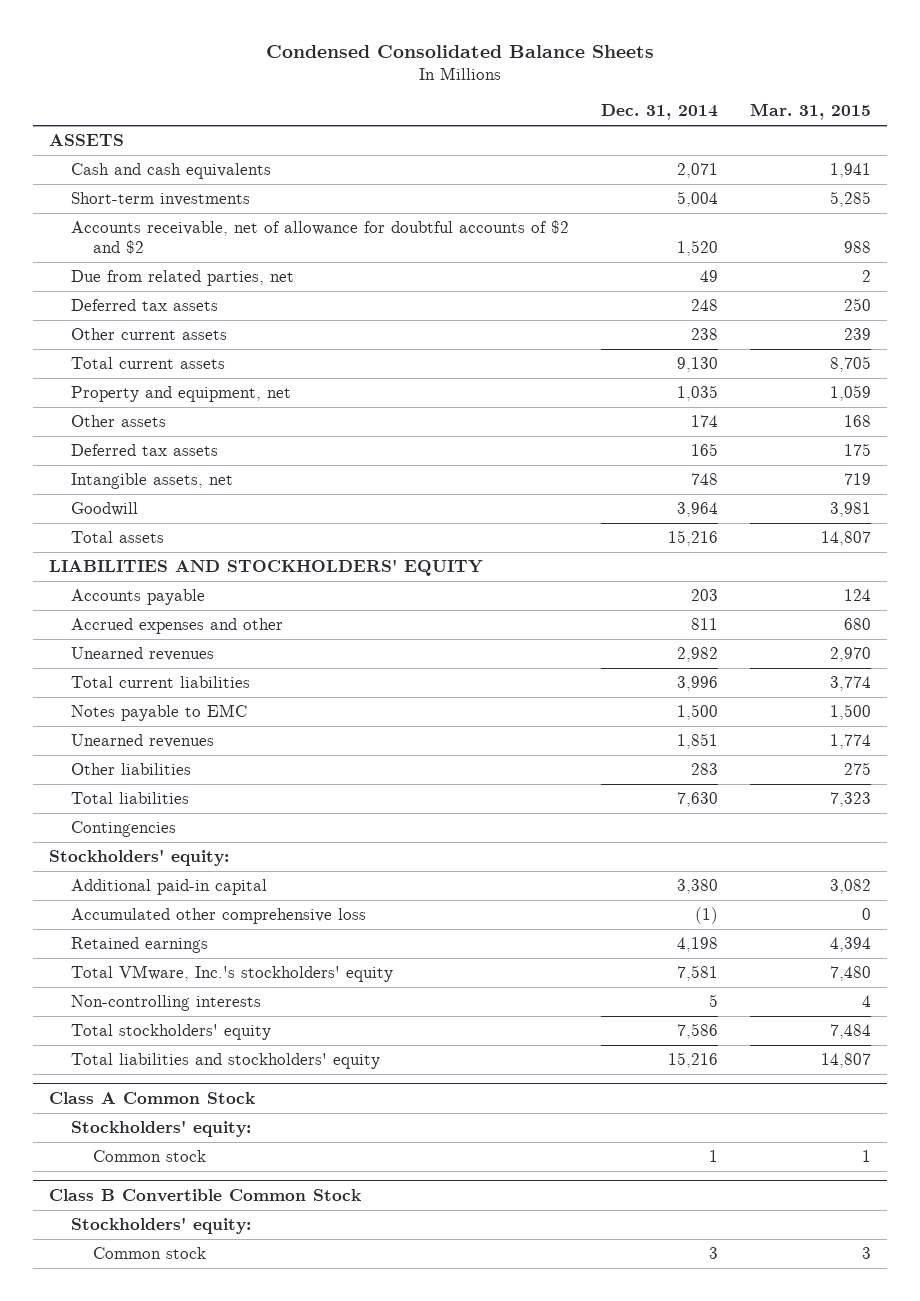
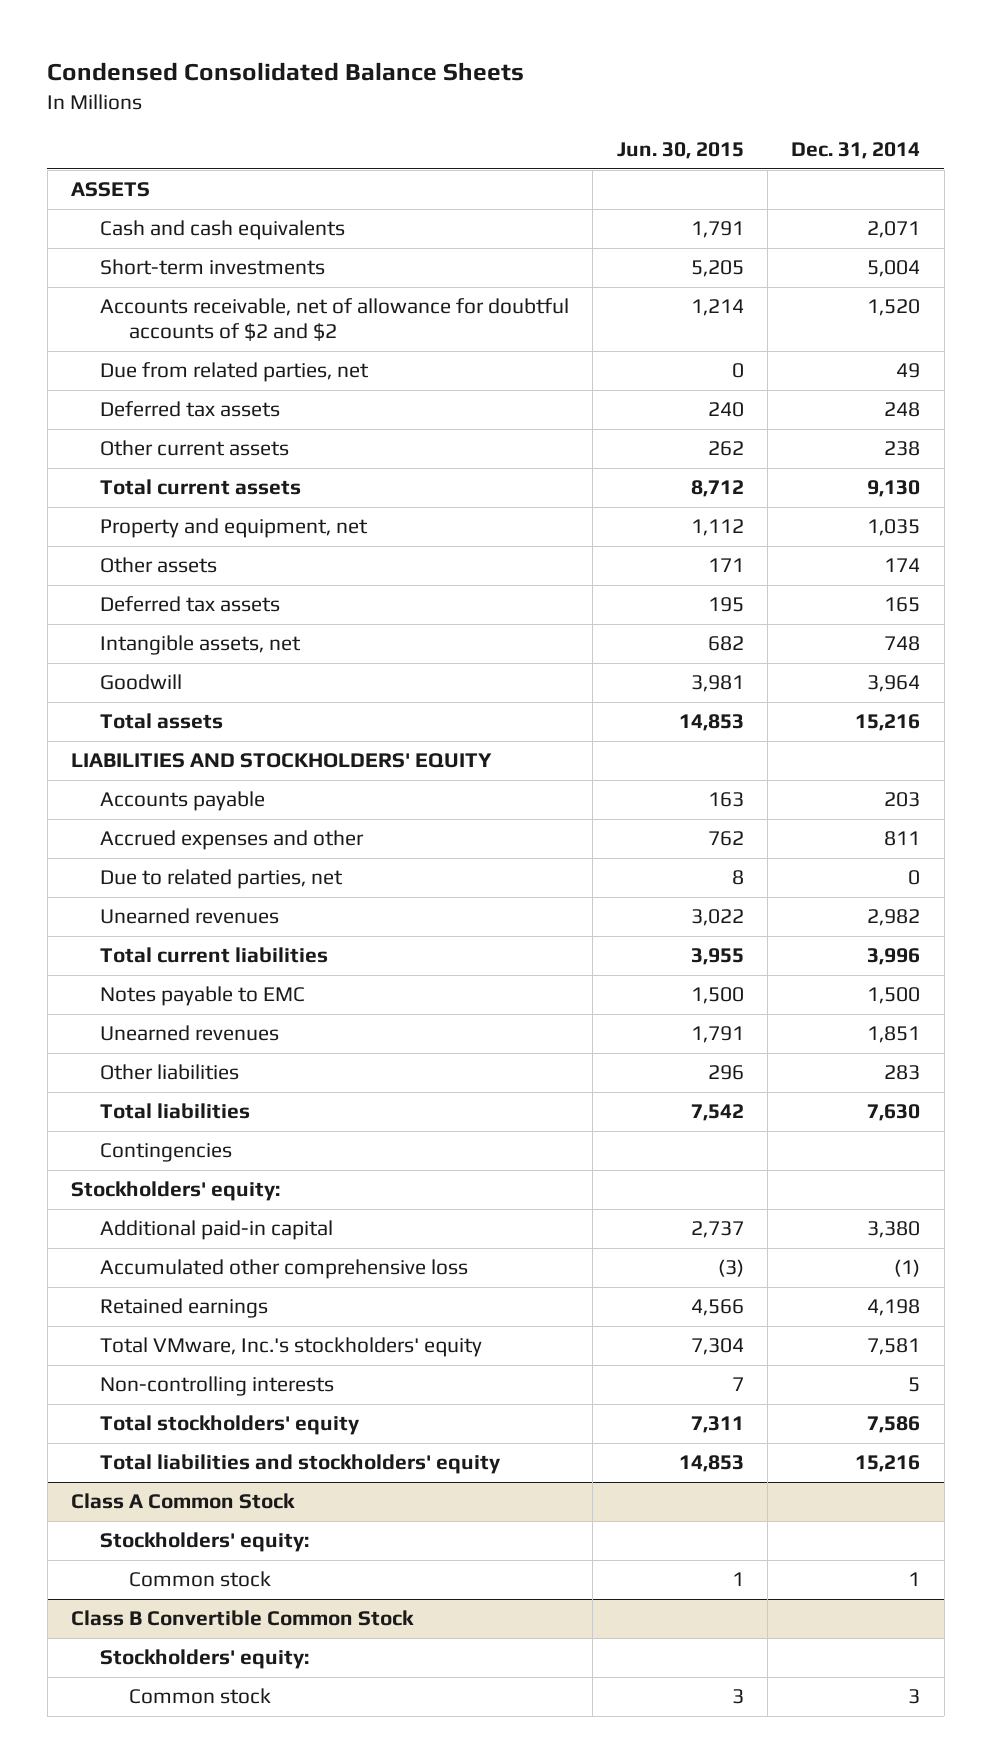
[749,103,871,121] Mar. 31, 2015 -> none
none -> [616,142,744,160] Jun. 30, 2015
none -> [100,869,344,890] Due to related parties, net

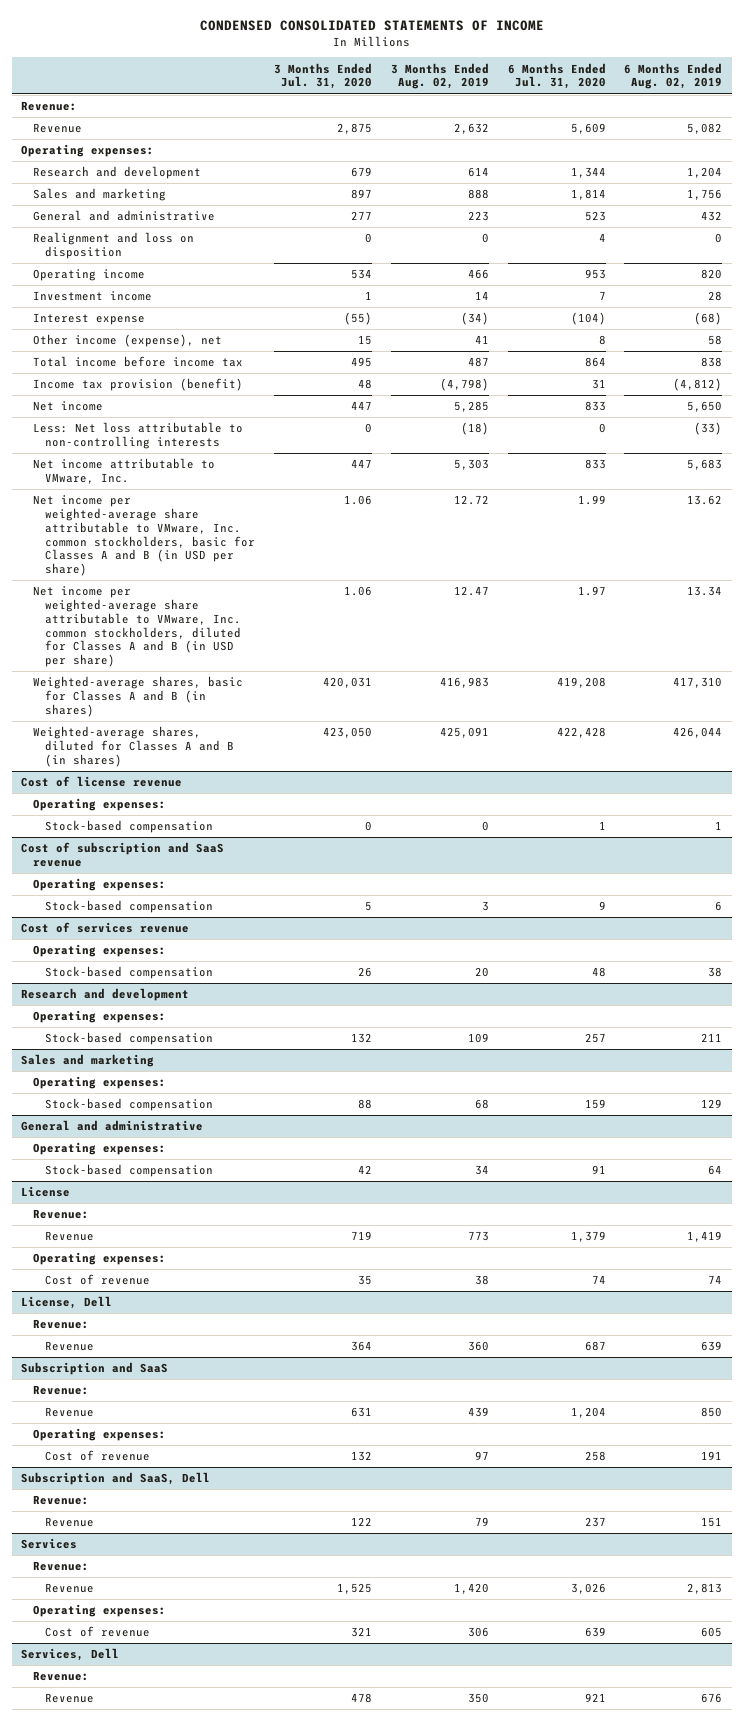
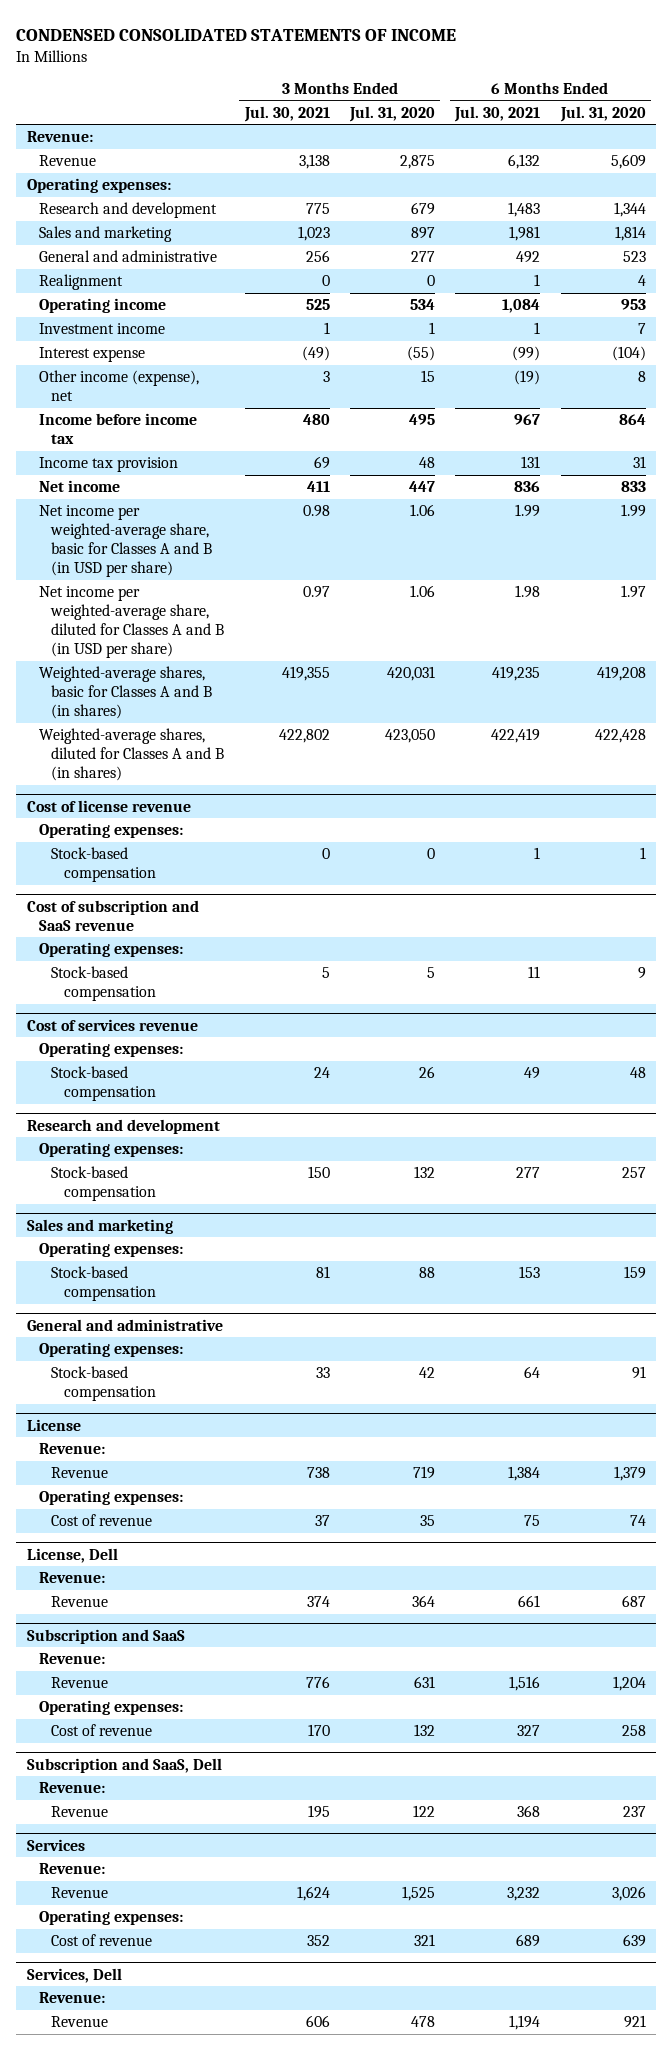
[390,62,489,90] 3 Months Ended Aug. 02, 2019 -> none
[624,62,723,90] 6 Months Ended Aug. 02, 2019 -> none
none -> [243,105,330,122] Jul. 30, 2021
none -> [454,105,541,122] Jul. 30, 2021
[33,232,195,260] Realignment and loss on disposition -> none
none -> [38,274,123,291] Realignment
[33,356,244,368] Total income before income tax -> [38,413,197,445] Income before income tax
[33,378,244,392] Income tax provision (benefit) -> [38,457,178,473] Income tax provision
[33,422,244,450] Less: Net loss attributable to non-controlling interests -> none
[33,458,216,485] Net income attributable to VMware, Inc. -> none
[33,495,256,577] Net income per weighted-average share attributable to VMware, Inc. common stockholders, basic for Classes A and B (in USD per share) -> [38,505,213,578] Net income per weighted-average share, basic for Classes A and B (in USD per share)
[33,586,242,668] Net income per weighted-average share attributable to VMware, Inc. common stockholders, diluted for Classes A and B (in USD per share) -> [38,586,225,659] Net income per weighted-average share, diluted for Classes A and B (in USD per share)

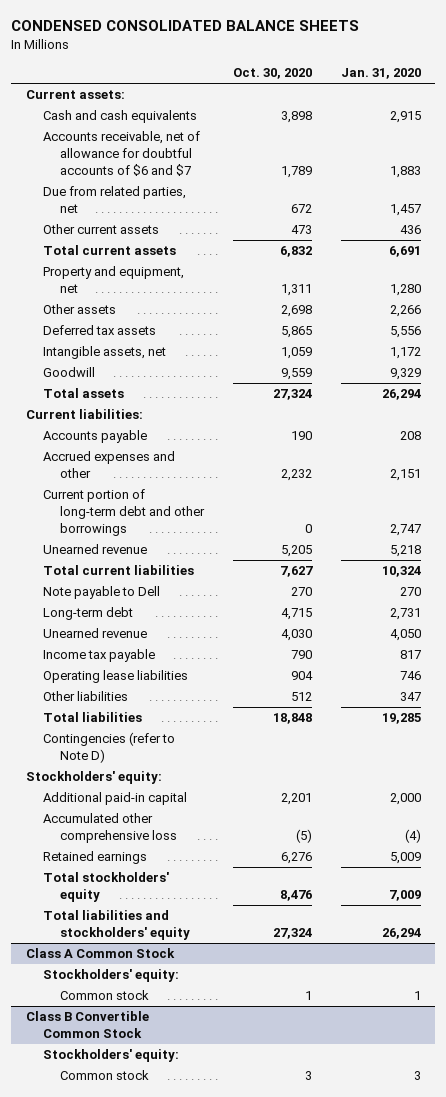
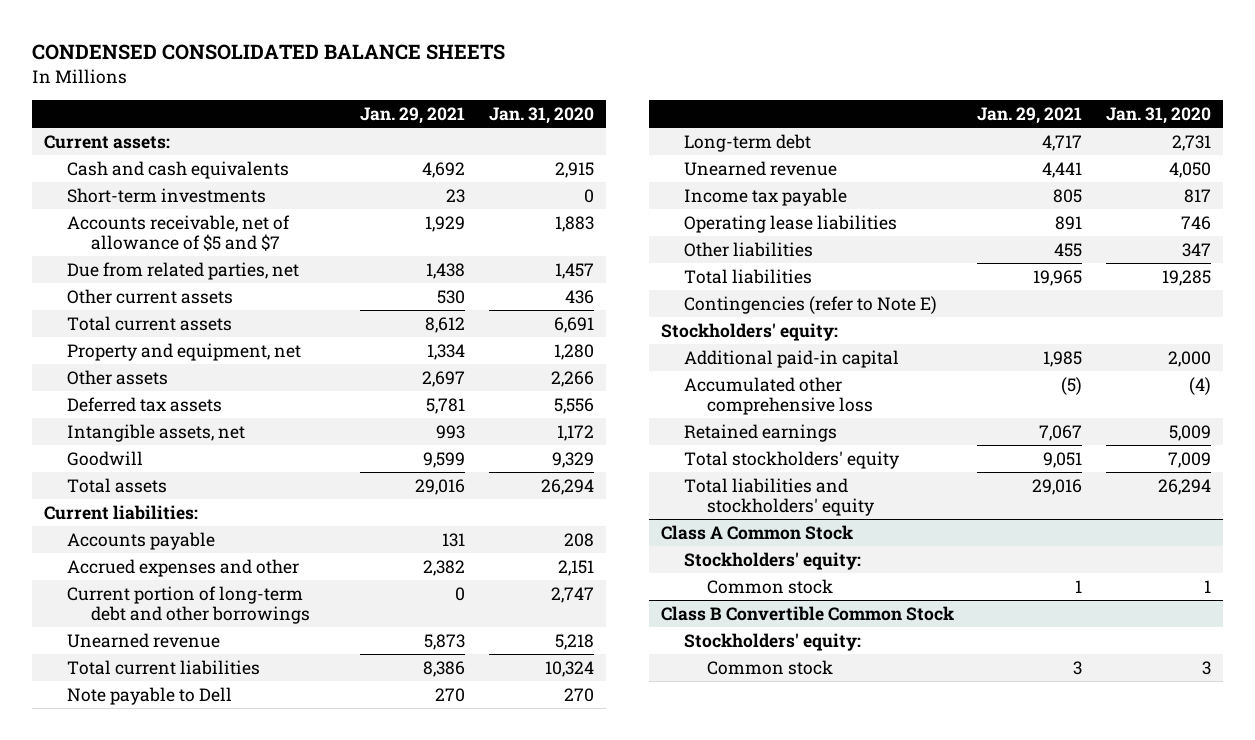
[232,67,312,79] Oct. 30, 2020 -> none
none -> [360,106,466,124] Jan. 29, 2021
none -> [67,187,267,203] Short-term investments
[42,131,200,176] Accounts receivable, net of allowance for doubtful accounts of $6 and $7 -> [67,214,291,252] Accounts receivable, net of allowance of $5 and $7
[42,732,175,764] Contingencies (refer to Note D) -> [684,295,938,314] Contingencies (refer to Note E)

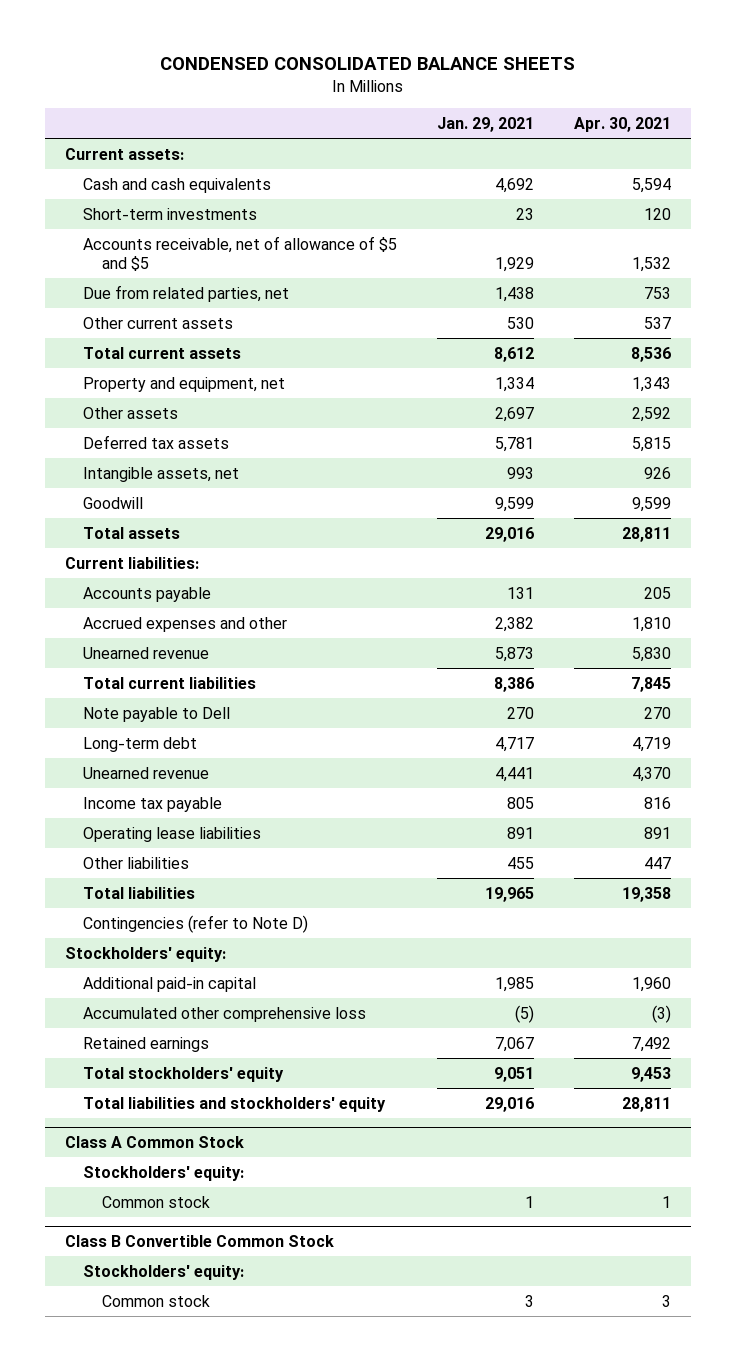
[488,106,594,124] Jan. 31, 2020 -> none
none -> [574,116,672,132] Apr. 30, 2021
[67,214,291,252] Accounts receivable, net of allowance of $5 and $7 -> [83,235,398,271] Accounts receivable, net of allowance of $5 and $5
[67,585,310,625] Current portion of long-term debt and other borrowings -> none
[684,295,938,314] Contingencies (refer to Note E) -> [83,914,309,933] Contingencies (refer to Note D)

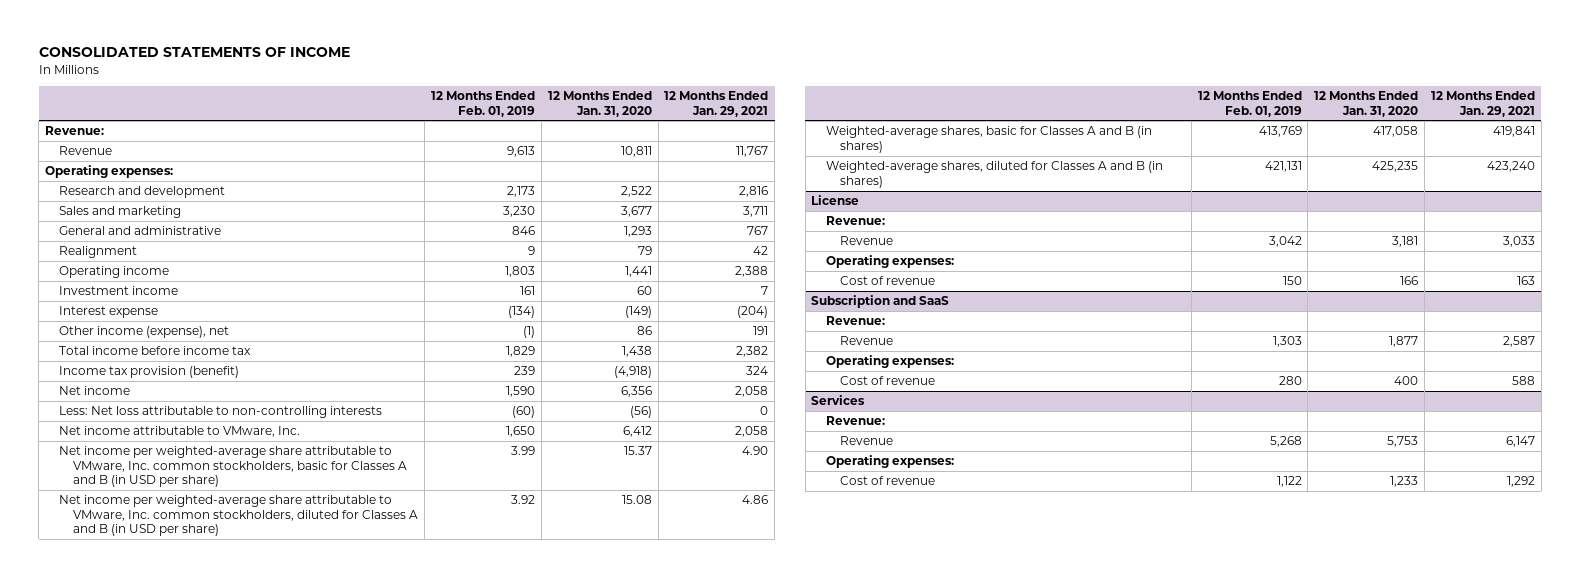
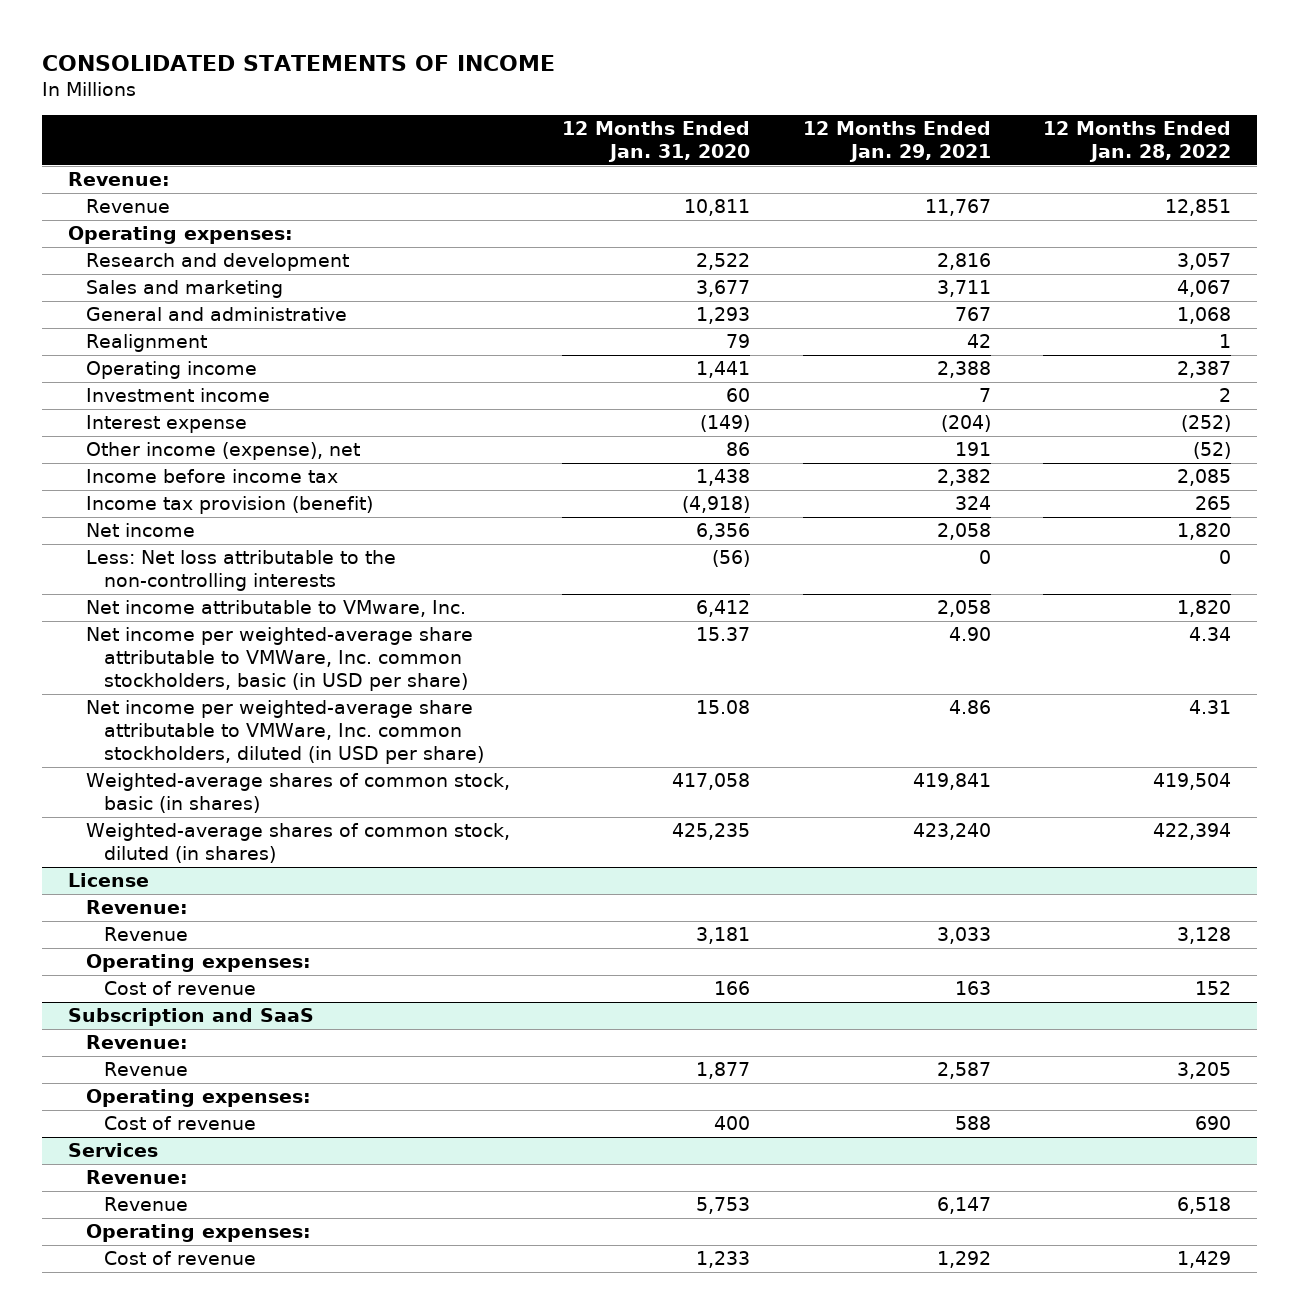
[430,91,535,117] 12 Months Ended Feb. 01, 2019 -> none
none -> [1042,121,1231,162] 12 Months Ended Jan. 28, 2022
[59,346,252,356] Total income before income tax -> [85,469,338,484] Income before income tax
[59,406,383,419] Less: Net loss attributable to non-controlling interests -> [85,550,396,592] Less: Net loss attributable to the non-controlling interests
[59,446,408,488] Net income per weighted-average share attributable to VMware, Inc. common stockholders, basic for Classes A and B (in USD per share) -> [85,627,473,691] Net income per weighted-average share attributable to VMWare, Inc. common stockholders, basic (in USD per share)
[59,495,419,537] Net income per weighted-average share attributable to VMware, Inc. common stockholders, diluted for Classes A and B (in USD per share) -> [85,700,484,764] Net income per weighted-average share attributable to VMWare, Inc. common stockholders, diluted (in USD per share)
[825,126,1152,153] Weighted-average shares, basic for Classes A and B (in shares) -> [85,773,510,814] Weighted-average shares of common stock, basic (in shares)
[825,161,1163,188] Weighted-average shares, diluted for Classes A and B (in shares) -> [85,823,510,864] Weighted-average shares of common stock, diluted (in shares)

